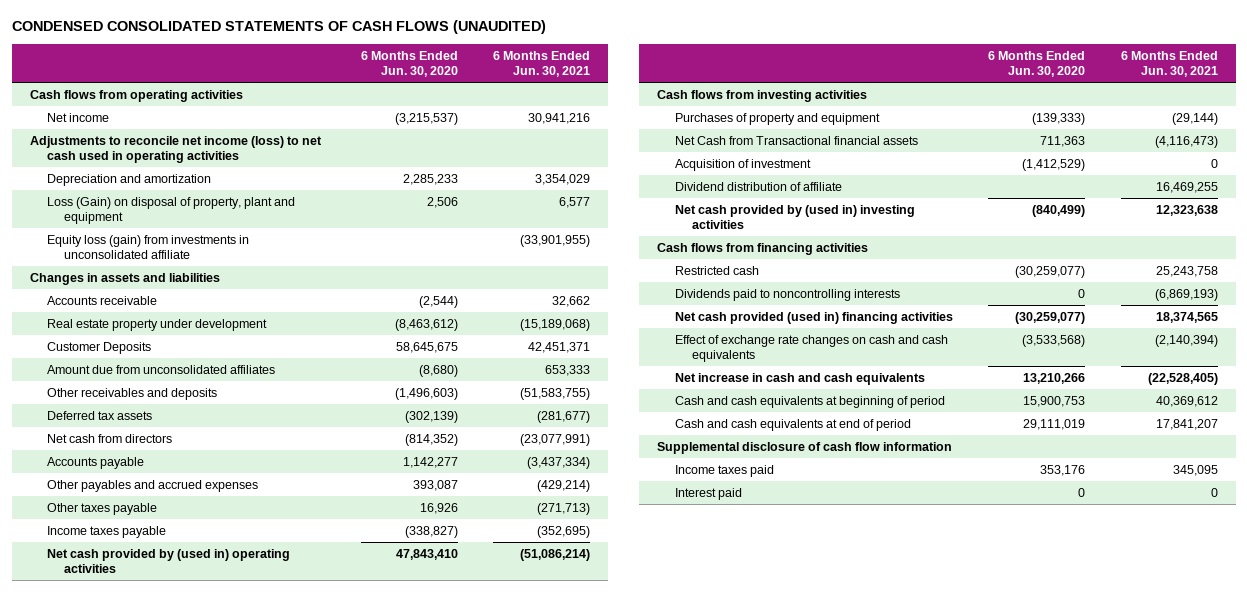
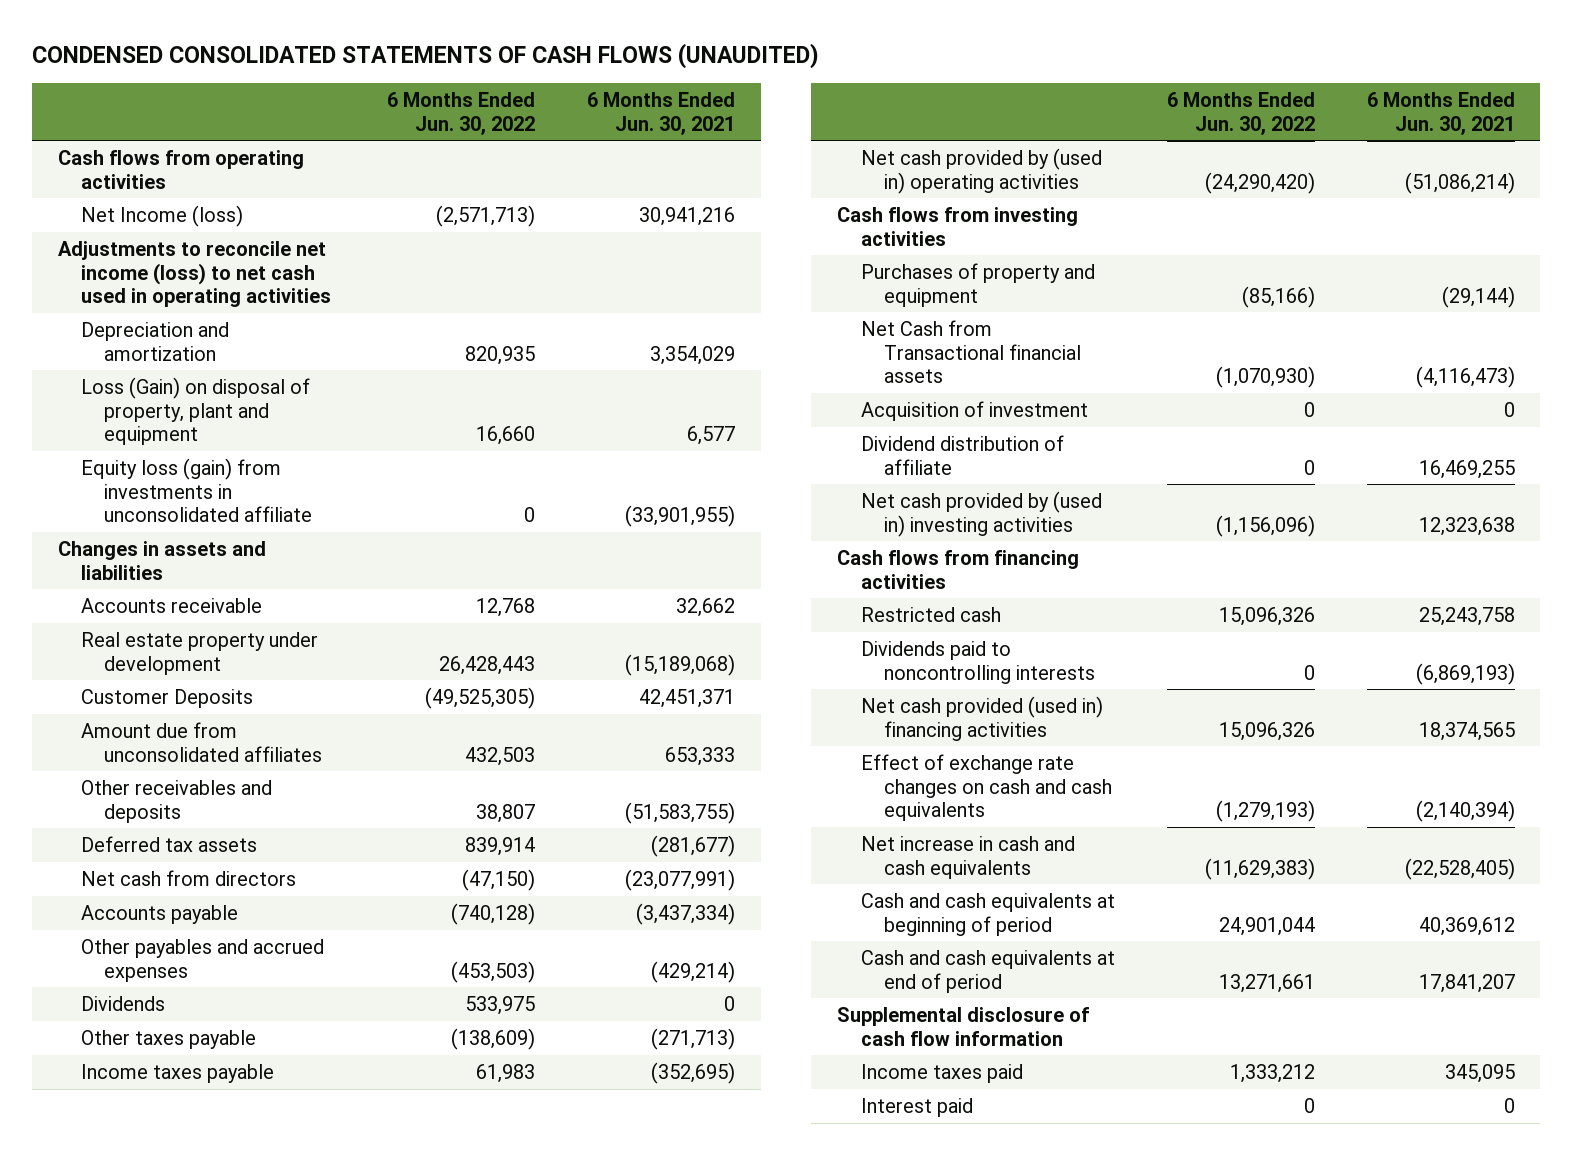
[360,50,458,78] 6 Months Ended Jun. 30, 2020 -> none
none -> [386,92,535,135] 6 Months Ended Jun. 30, 2022
[46,112,109,122] Net income -> [80,204,243,227] Net Income (loss)
none -> [80,995,165,1011] Dividends

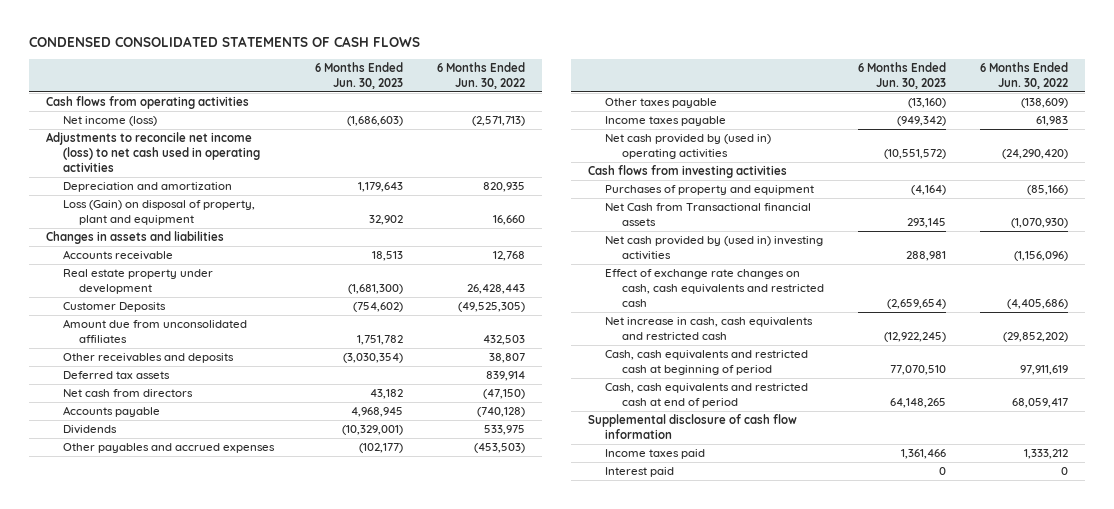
[31,42,819,69] CONDENSED CONSOLIDATED STATEMENTS OF CASH FLOWS (UNAUDITED) -> [28,35,420,47] CONDENSED CONSOLIDATED STATEMENTS OF CASH FLOWS
[586,92,735,135] 6 Months Ended Jun. 30, 2021 -> none
none -> [315,61,404,89] 6 Months Ended Jun. 30, 2023
[80,204,243,227] Net Income (loss) -> [62,116,157,127] Net income (loss)
[80,457,313,523] Equity loss (gain) from investments in unconsolidated affiliate -> none
[80,938,324,982] Other payables and accrued expenses -> [62,443,275,454] Other payables and accrued expenses
[860,400,1088,421] Acquisition of investment -> none
[860,434,1064,475] Dividend distribution of affiliate -> none
[837,549,1080,589] Cash flows from financing activities -> none
[860,606,1001,622] Restricted cash -> none
[860,640,1095,684] Dividends paid to noncontrolling interests -> none
[860,695,1103,741] Net cash provided (used in) financing activities -> none
[860,753,1112,822] Effect of exchange rate changes on cash and cash equivalents -> [605,269,824,308] Effect of exchange rate changes on cash, cash equivalents and restricted cash
[1215,800,1315,823] (1,279,193) -> [1006,299,1068,310] (4,405,686)
[860,835,1075,879] Net increase in cash and cash equivalents -> [605,317,814,341] Net increase in cash, cash equivalents and restricted cash
[1204,857,1315,880] (11,629,383) -> [1002,332,1068,343] (29,852,202)
[860,892,1115,936] Cash and cash equivalents at beginning of period -> [605,350,809,376] Cash, cash equivalents and restricted cash at beginning of period
[1218,916,1315,936] 24,901,044 -> [1019,365,1068,376] 97,911,619
[860,949,1115,993] Cash and cash equivalents at end of period -> [605,383,809,409] Cash, cash equivalents and restricted cash at end of period
[1218,973,1315,993] 13,271,661 -> [1011,398,1068,409] 68,059,417

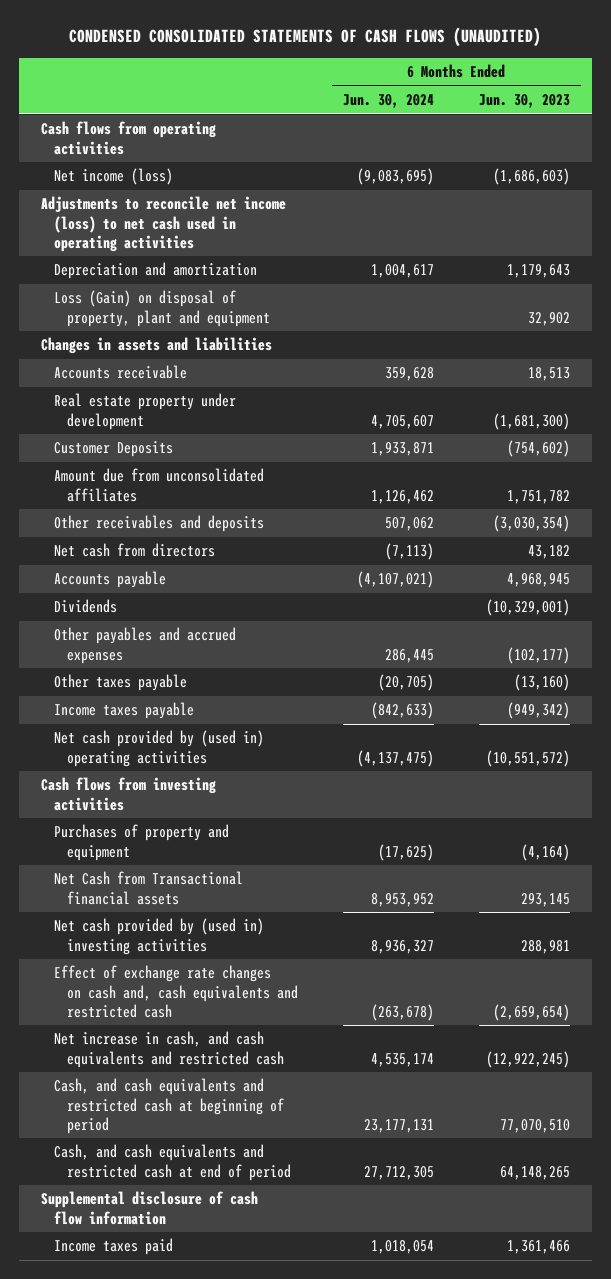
[28,35,420,47] CONDENSED CONSOLIDATED STATEMENTS OF CASH FLOWS -> [69,27,542,48] CONDENSED CONSOLIDATED STATEMENTS OF CASH FLOWS (UNAUDITED)
[437,61,526,89] 6 Months Ended Jun. 30, 2022 -> none
none -> [342,94,434,109] Jun. 30, 2024
[62,371,170,380] Deferred tax assets -> none
[605,269,824,308] Effect of exchange rate changes on cash, cash equivalents and restricted cash -> [53,965,298,1018] Effect of exchange rate changes on cash and, cash equivalents and restricted cash
[605,317,814,341] Net increase in cash, cash equivalents and restricted cash -> [53,1031,284,1068] Net increase in cash, and cash equivalents and restricted cash
[605,350,809,376] Cash, cash equivalents and restricted cash at beginning of period -> [53,1078,284,1134] Cash, and cash equivalents and restricted cash at beginning of period
[605,383,809,409] Cash, cash equivalents and restricted cash at end of period -> [53,1144,291,1181] Cash, and cash equivalents and restricted cash at end of period
[605,467,675,478] Interest paid -> none

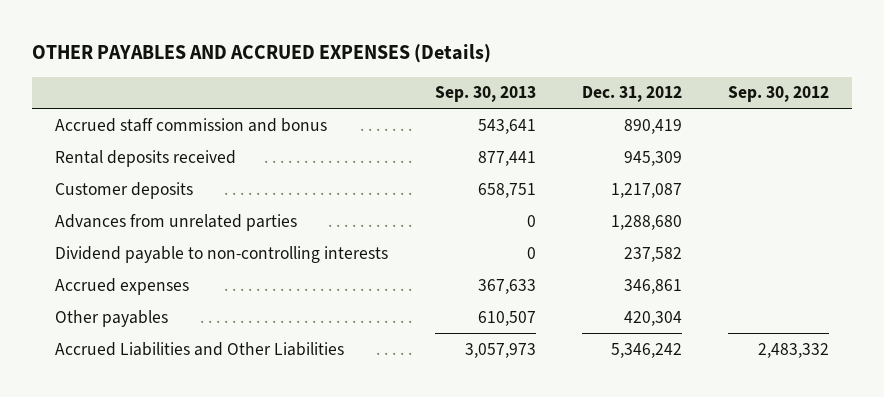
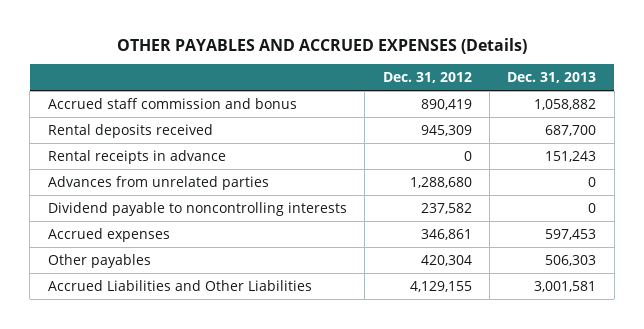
[434,86,536,103] Sep. 30, 2013 -> none
[727,86,829,103] Sep. 30, 2012 -> none
none -> [507,72,597,84] Dec. 31, 2013
[55,181,194,199] Customer deposits -> none
none -> [47,149,226,164] Rental receipts in advance
[55,245,389,263] Dividend payable to non-controlling interests -> [47,201,347,216] Dividend payable to noncontrolling interests
[610,342,682,358] 5,346,242 -> [409,280,472,292] 4,129,155

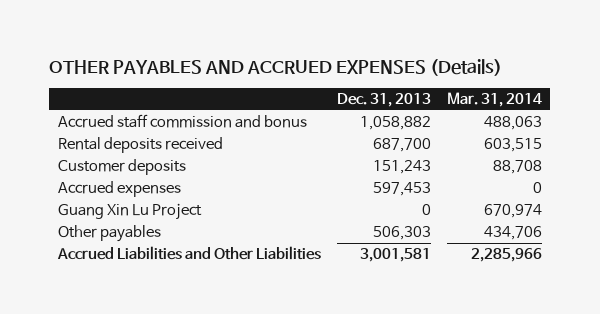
[382,72,472,84] Dec. 31, 2012 -> none
none -> [447,92,543,108] Mar. 31, 2014
[47,175,269,190] Advances from unrelated parties -> none
[47,201,347,216] Dividend payable to noncontrolling interests -> none
[47,149,226,164] Rental receipts in advance -> [57,159,186,176] Customer deposits
none -> [57,203,202,221] Guang Xin Lu Project

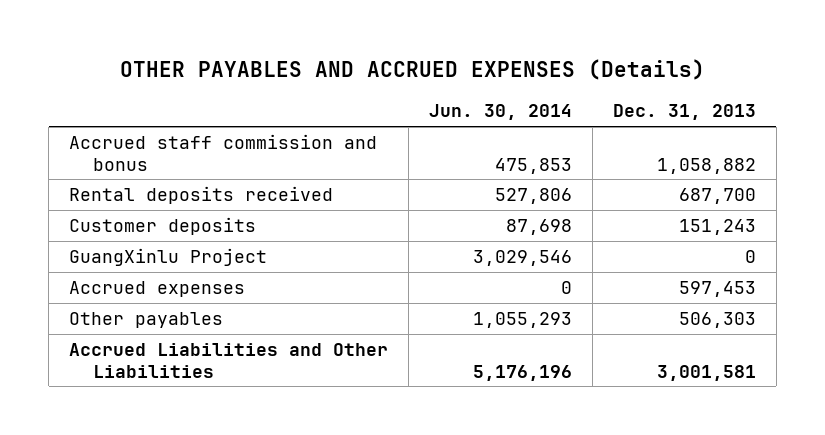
[447,92,543,108] Mar. 31, 2014 -> none
none -> [429,104,573,121] Jun. 30, 2014
none -> [69,248,268,267] GuangXinlu Project
[57,203,202,221] Guang Xin Lu Project -> none

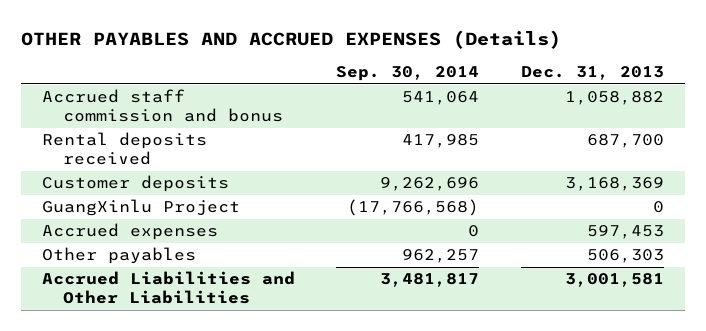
[429,104,573,121] Jun. 30, 2014 -> none
none -> [336,66,480,82] Sep. 30, 2014
[678,219,756,236] 151,243 -> [565,177,665,192] 3,168,369

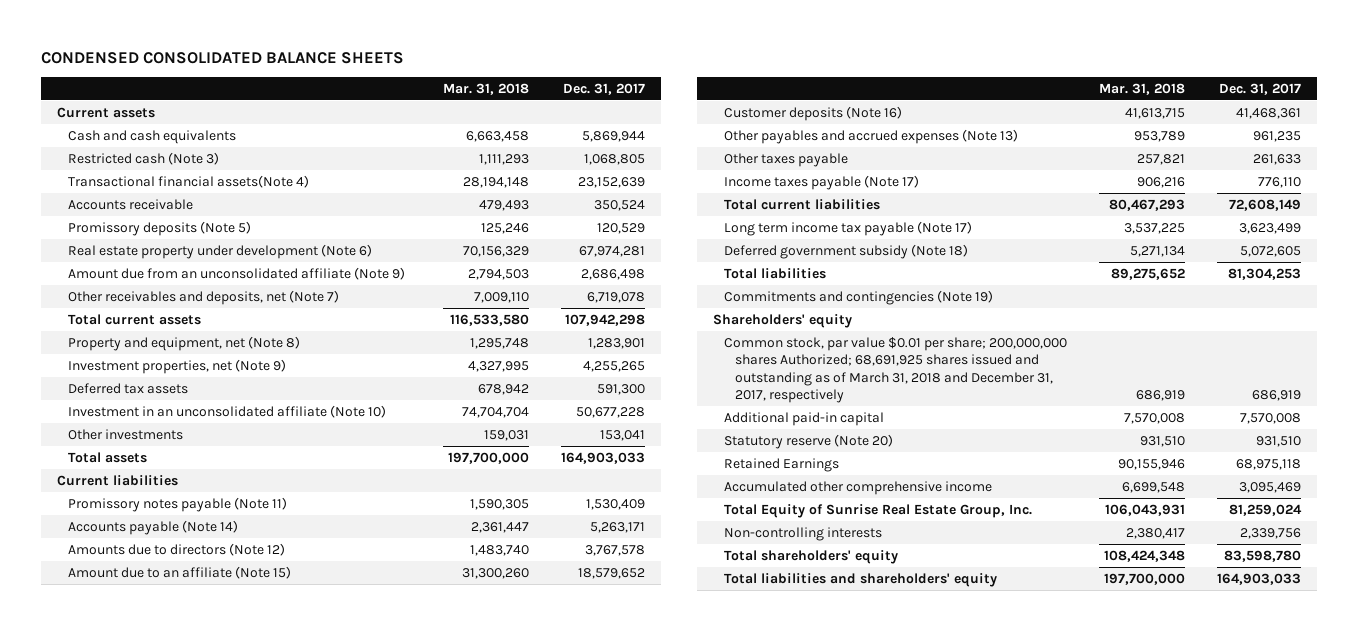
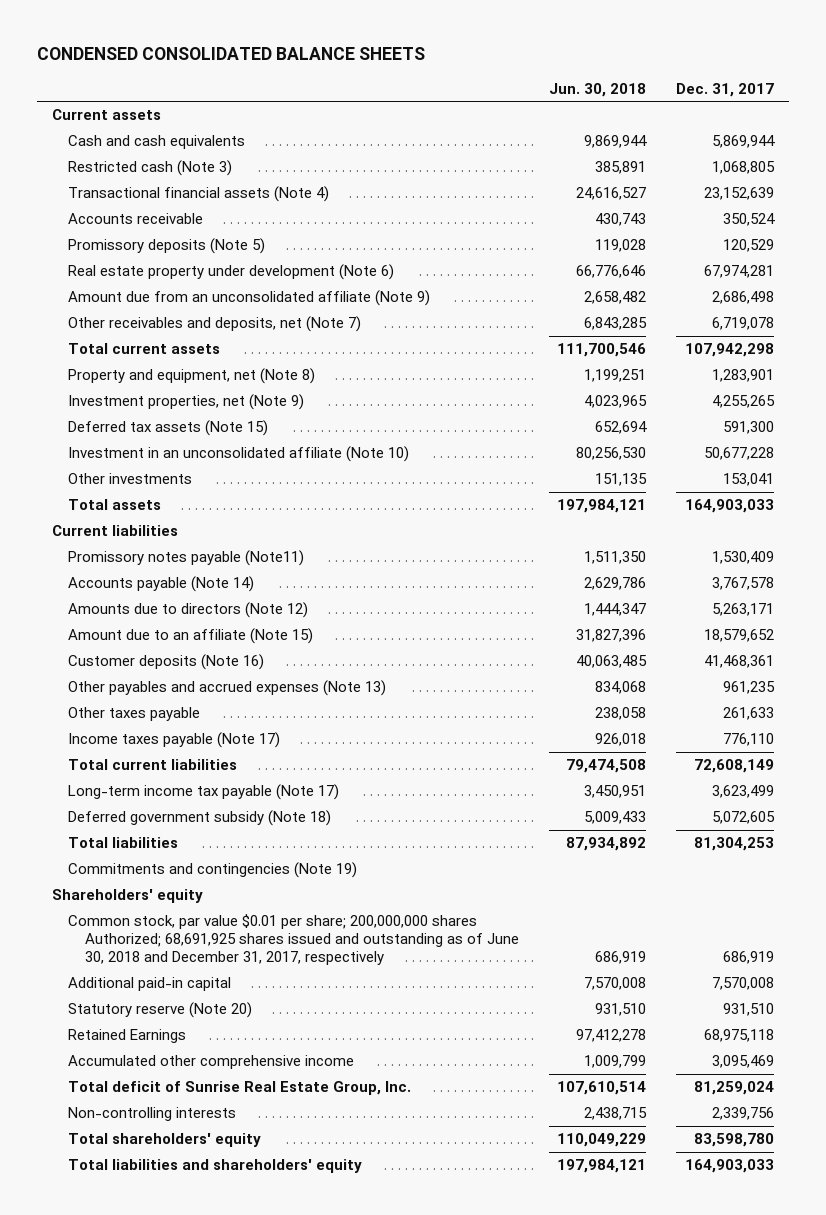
[443,82,530,95] Mar. 31, 2018 -> none
none -> [549,82,647,97] Jun. 30, 2018
[68,174,310,188] Transactional financial assets(Note 4) -> [68,186,330,203] Transactional financial assets (Note 4)
[68,382,189,394] Deferred tax assets -> [68,420,269,437] Deferred tax assets (Note 15)
[68,496,288,512] Promissory notes payable (Note 11) -> [68,550,305,567] Promissory notes payable (Note11)
[590,521,646,533] 5,263,171 -> [712,577,775,591] 3,767,578
[585,544,646,556] 3,767,578 -> [712,603,775,617] 5,263,171
[723,220,972,236] Long term income tax payable (Note 17) -> [68,784,340,801] Long-term income tax payable (Note 17)
[723,336,1067,404] Common stock, par value $0.01 per share; 200,000,000 shares Authorized; 68,691,925 shares issued and outstanding as of March 31, 2018 and December 31, 2017, respectively -> [68,914,519,966] Common stock, par value $0.01 per share; 200,000,000 shares Authorized; 68,691,925 shares issued and outstanding as of June 30, 2018 and December 31, 2017, respectively
[723,503,1032,518] Total Equity of Sunrise Real Estate Group, Inc. -> [68,1081,412,1096] Total deficit of Sunrise Real Estate Group, Inc.

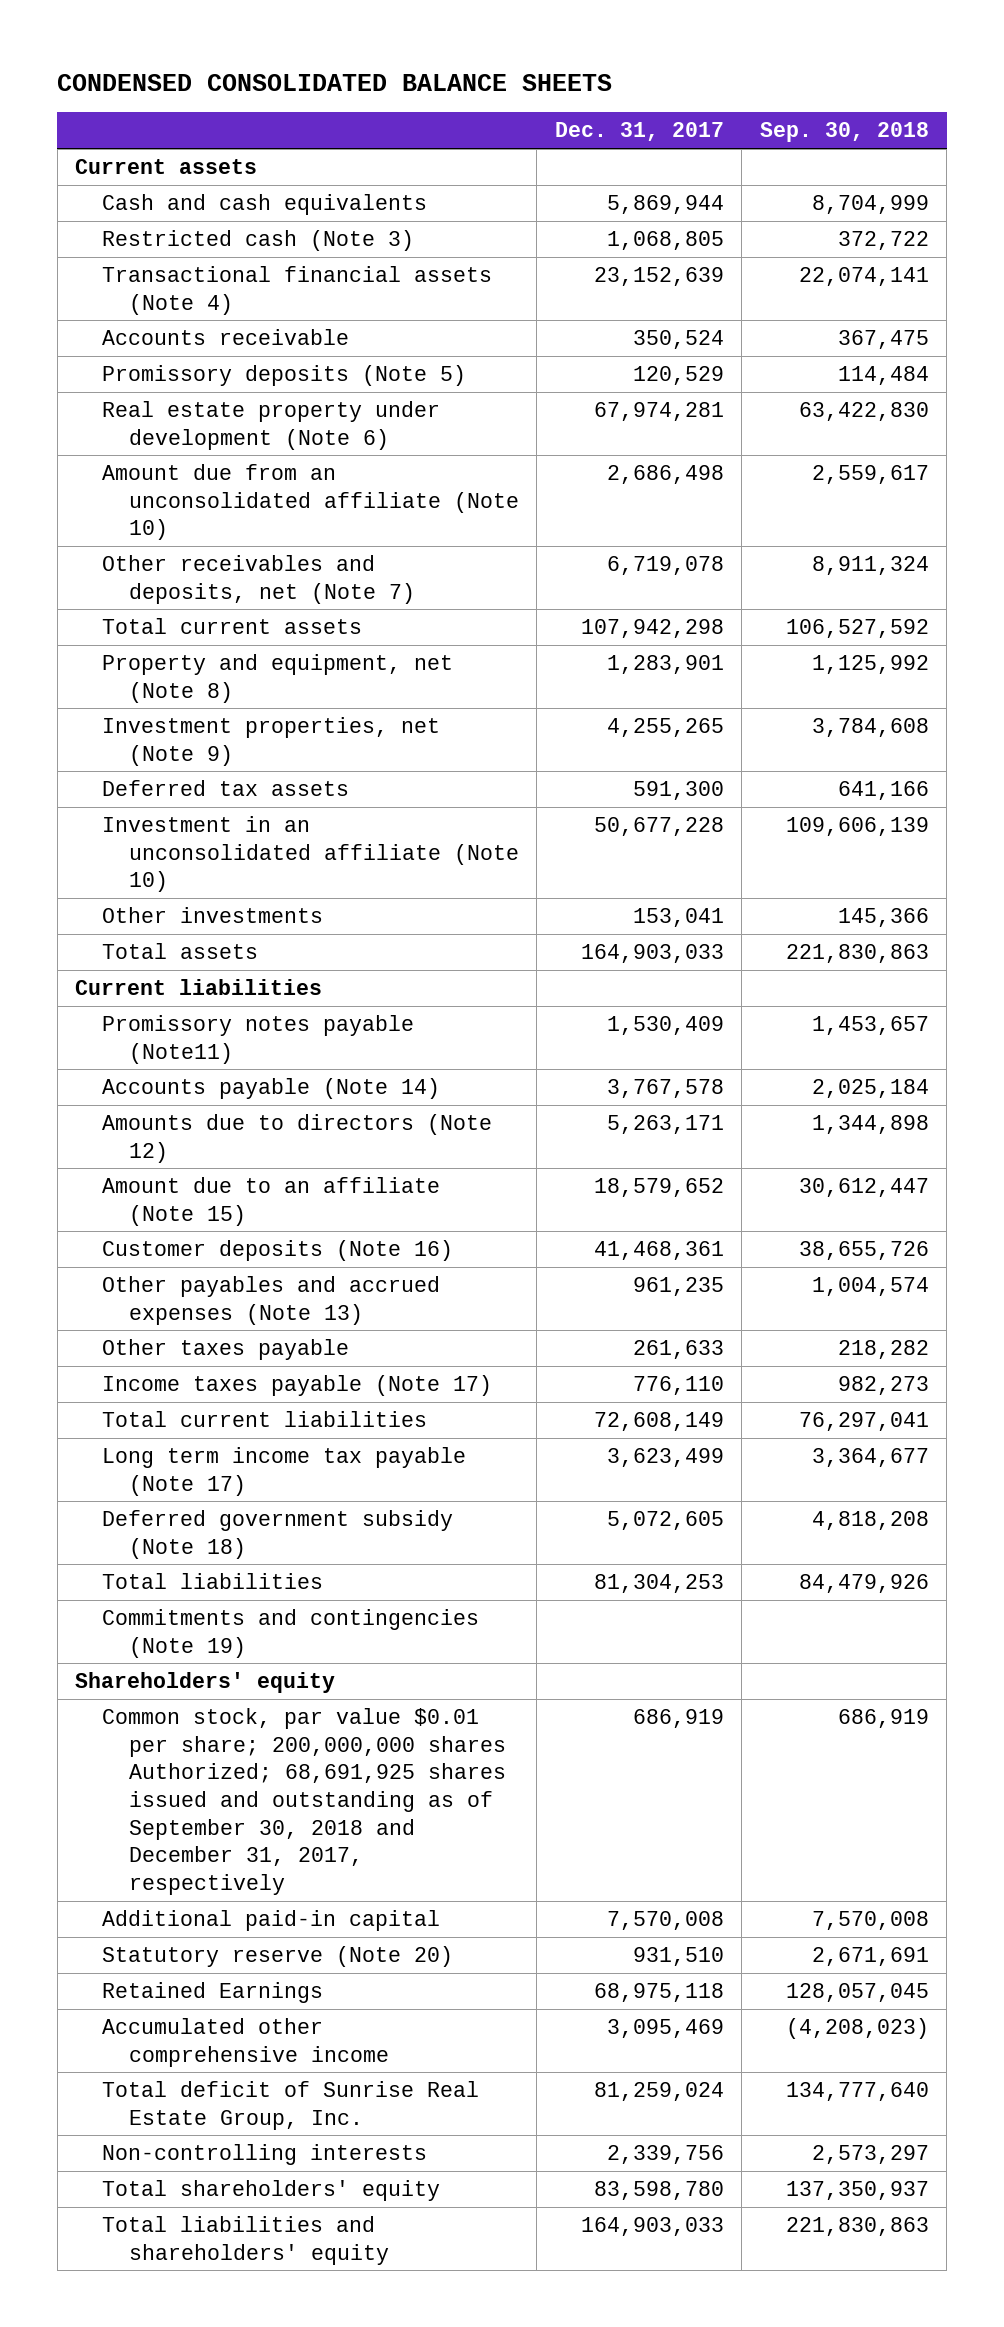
[549,82,647,97] Jun. 30, 2018 -> none
none -> [759,122,929,143] Sep. 30, 2018
[68,290,431,307] Amount due from an unconsolidated affiliate (Note 9) -> [102,463,519,541] Amount due from an unconsolidated affiliate (Note 10)
[68,420,269,437] Deferred tax assets (Note 15) -> [102,779,350,796] Deferred tax assets
[68,784,340,801] Long-term income tax payable (Note 17) -> [102,1446,467,1496] Long term income tax payable (Note 17)
[68,914,519,966] Common stock, par value $0.01 per share; 200,000,000 shares Authorized; 68,691,925 shares issued and outstanding as of June 30, 2018 and December 31, 2017, respectively -> [102,1707,506,1896] Common stock, par value $0.01 per share; 200,000,000 shares Authorized; 68,691,925 shares issued and outstanding as of September 30, 2018 and December 31, 2017, respectively

